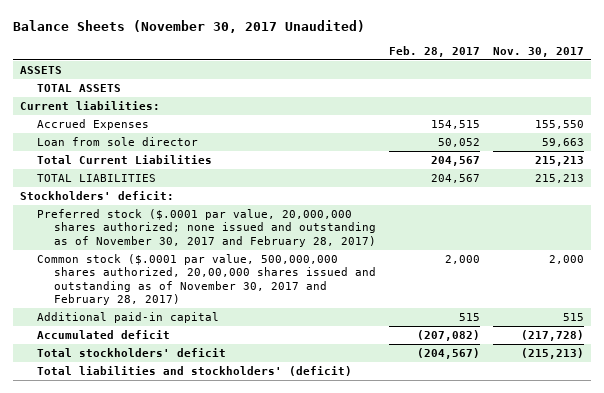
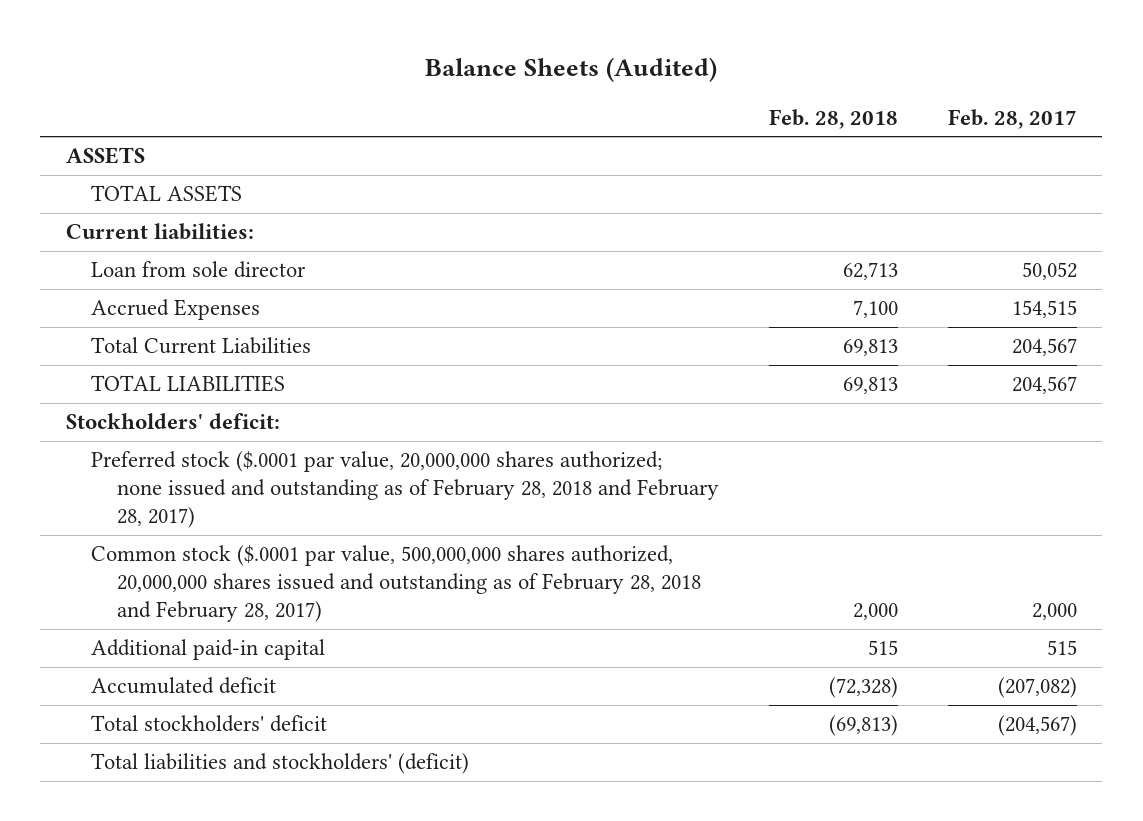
[13,19,366,33] Balance Sheets (November 30, 2017 Unaudited) -> [425,56,718,82] Balance Sheets (Audited)
[493,46,585,57] Nov. 30, 2017 -> none
none -> [768,108,898,129] Feb. 28, 2018
[36,118,149,130] Accrued Expenses -> [91,299,261,321] Accrued Expenses
[36,208,376,247] Preferred stock ($.0001 par value, 20,000,000 shares authorized; none issued and outstanding as of November 30, 2017 and February 28, 2017) -> [91,451,719,529] Preferred stock ($.0001 par value, 20,000,000 shares authorized; none issued and outstanding as of February 28, 2018 and February 28, 2017)
[36,253,376,306] Common stock ($.0001 par value, 500,000,000 shares authorized, 20,00,000 shares issued and outstanding as of November 30, 2017 and February 28, 2017) -> [91,545,701,623] Common stock ($.0001 par value, 500,000,000 shares authorized, 20,000,000 shares issued and outstanding as of February 28, 2018 and February 28, 2017)

